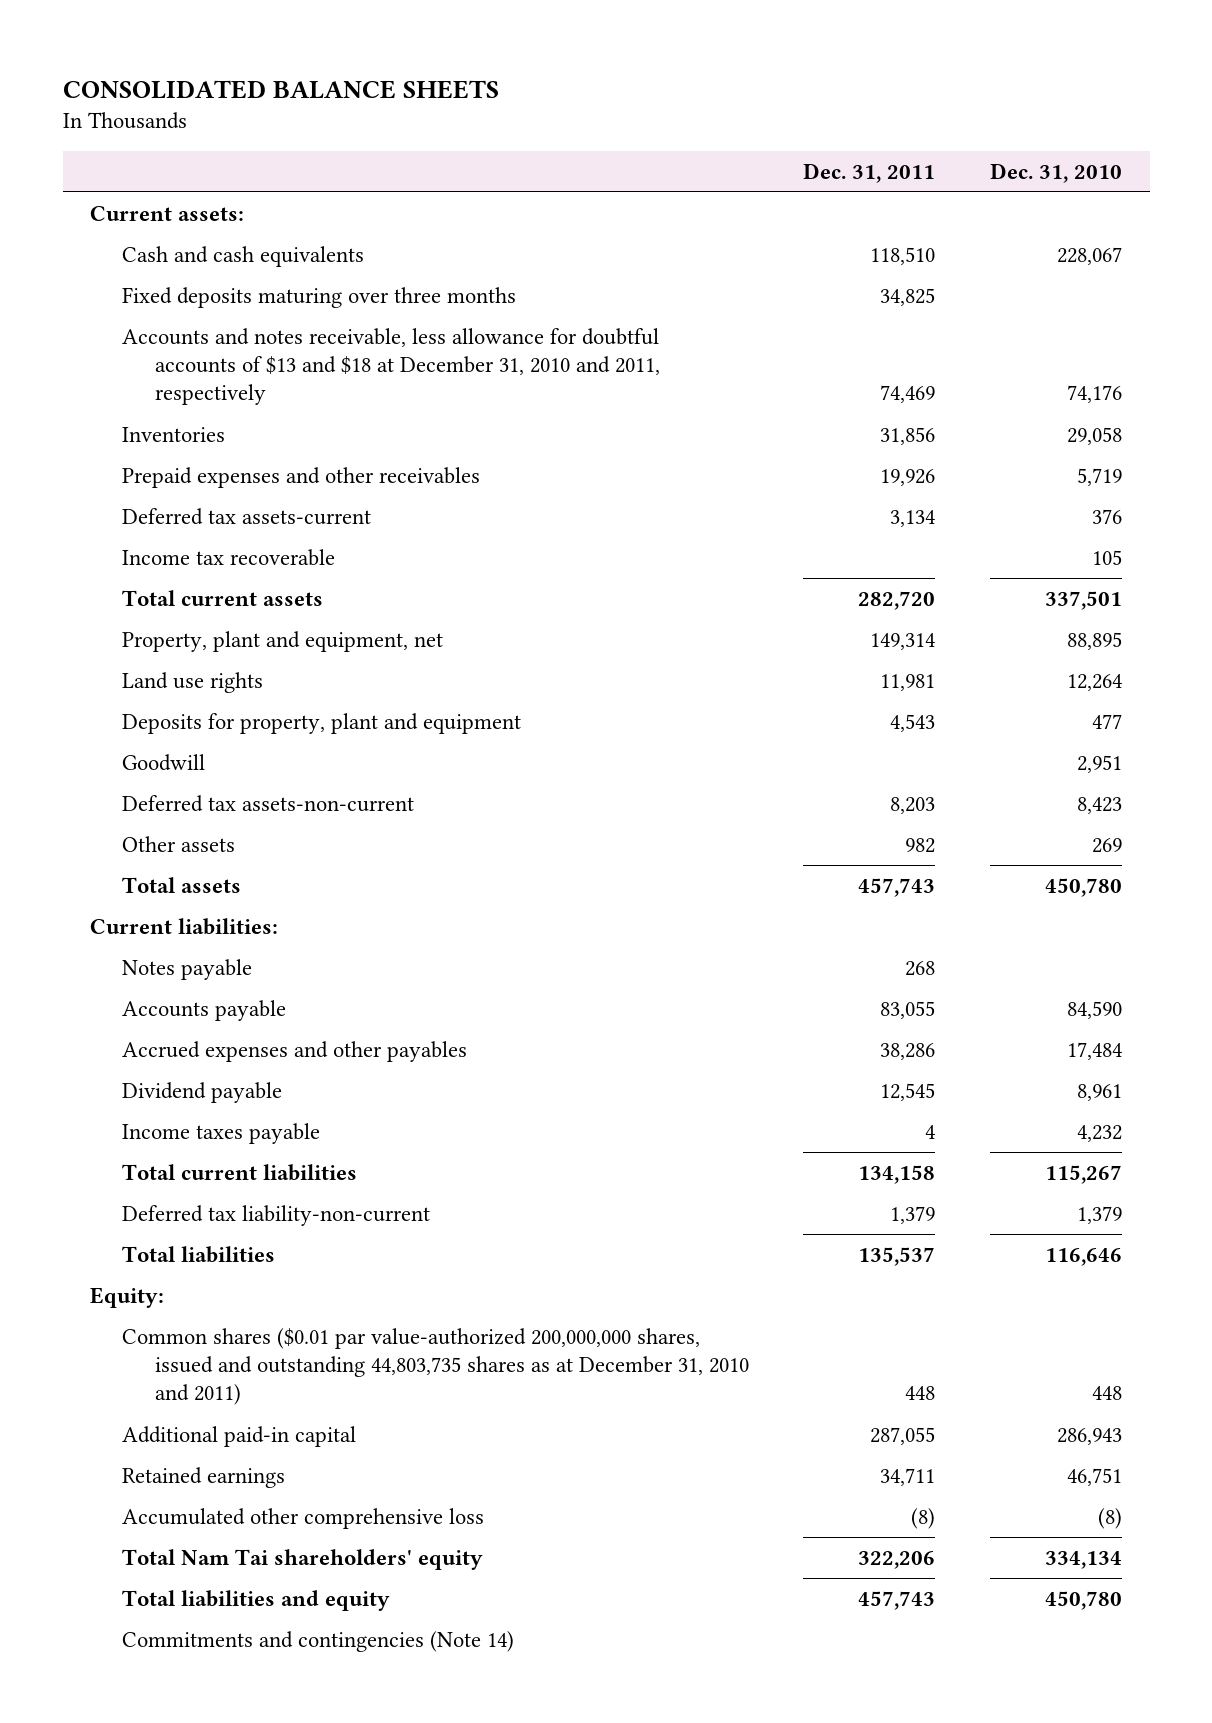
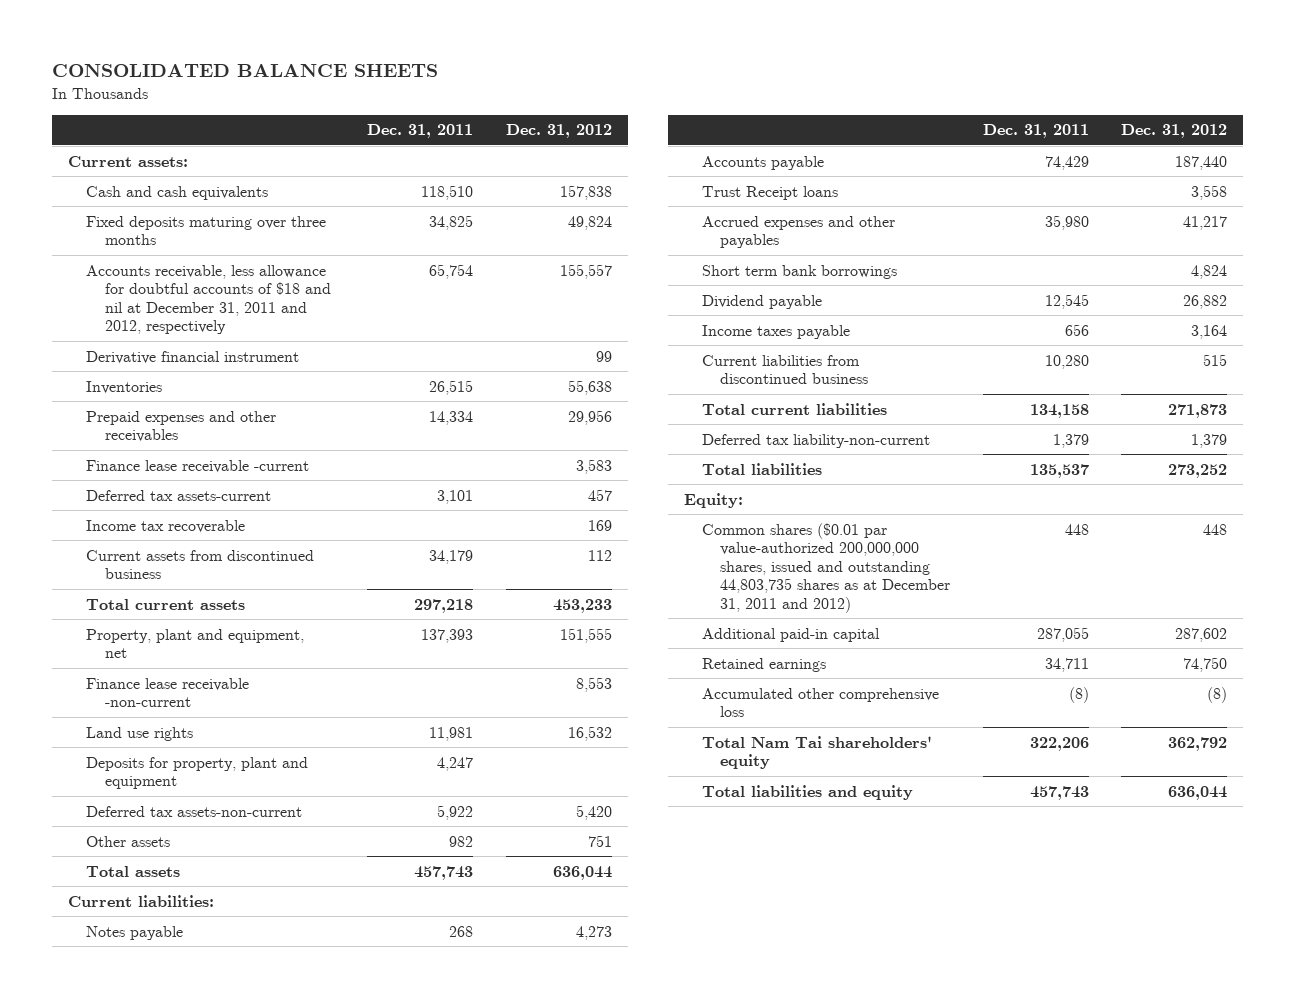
[990,162,1123,183] Dec. 31, 2010 -> none
none -> [505,124,612,139] Dec. 31, 2012
[122,327,660,406] Accounts and notes receivable, less allowance for doubtful accounts of $13 and $18 at December 31, 2010 and 2011, respectively -> [86,264,331,335] Accounts receivable, less allowance for doubtful accounts of $18 and nil at December 31, 2011 and 2012, respectively
[880,385,936,404] 74,469 -> [429,263,474,279] 65,754
none -> [86,350,300,364] Derivative financial instrument
[880,426,936,445] 31,856 -> [429,379,474,395] 26,515
[880,468,936,486] 19,926 -> [429,410,474,425] 14,334
none -> [86,459,310,473] Finance lease receivable -current
[890,509,936,527] 3,134 -> [437,489,474,504] 3,101
none -> [86,549,315,580] Current assets from discontinued business
[858,590,936,610] 282,720 -> [414,598,474,613] 297,218
[870,632,936,650] 149,314 -> [421,628,474,643] 137,393
none -> [86,677,250,708] Finance lease receivable -non-current
[122,753,206,771] Goodwill -> none
[890,713,936,732] 4,543 -> [437,756,474,771] 4,247
[890,796,936,814] 8,203 -> [437,804,474,820] 5,922
[880,1000,936,1019] 83,055 -> [1044,155,1089,170] 74,429
none -> [702,185,839,200] Trust Receipt loans
[880,1042,936,1060] 38,286 -> [1044,214,1089,230] 35,980
none -> [702,264,898,279] Short term bank borrowings
[925,1124,936,1139] 4 -> [1064,323,1089,336] 656
none -> [702,354,869,385] Current liabilities from discontinued business
[122,1327,749,1406] Common shares ($0.01 par value-authorized 200,000,000 shares, issued and outstanding 44,803,735 shares as at December 31, 2010 and 2011) -> [702,522,951,613] Common shares ($0.01 par value-authorized 200,000,000 shares, issued and outstanding 44,803,735 shares as at December 31, 2011 and 2012)
[122,1630,515,1652] Commitments and contingencies (Note 14) -> none

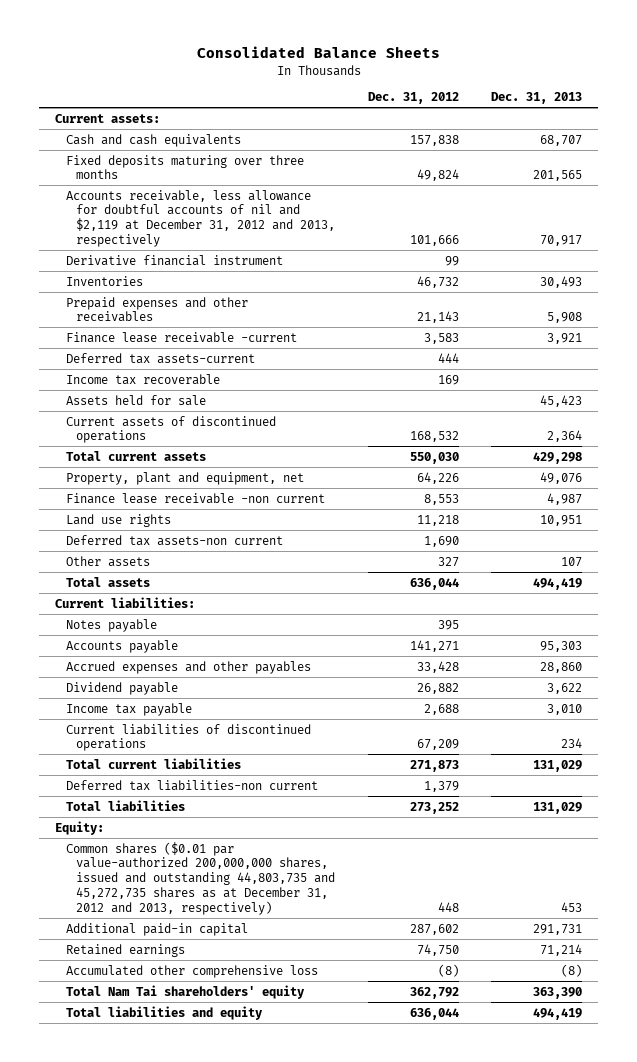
[52,64,439,78] CONSOLIDATED BALANCE SHEETS -> [196,46,440,59] Consolidated Balance Sheets
[367,124,474,139] Dec. 31, 2011 -> none
none -> [491,92,583,105] Dec. 31, 2013
[86,264,331,335] Accounts receivable, less allowance for doubtful accounts of $18 and nil at December 31, 2011 and 2012, respectively -> [65,189,335,248] Accounts receivable, less allowance for doubtful accounts of nil and $2,119 at December 31, 2012 and 2013, respectively
[559,263,612,279] 155,557 -> [409,235,459,247] 101,666
[567,379,612,395] 55,638 -> [416,275,459,288] 46,732
[567,409,612,425] 29,956 -> [416,311,459,324] 21,143
[587,488,612,501] 457 -> [437,352,459,363] 444
[86,756,309,790] Deposits for property, plant and equipment -> none
none -> [65,394,206,406] Assets held for sale
[86,549,315,580] Current assets from discontinued business -> [65,415,276,444] Current assets of discontinued operations
[587,549,612,561] 112 -> [409,431,459,443] 168,532
[552,598,612,613] 453,233 -> [409,451,459,464] 550,030
[559,627,612,643] 151,555 -> [416,471,459,484] 64,226
[86,677,250,708] Finance lease receivable -non-current -> [65,492,325,504] Finance lease receivable -non current
[567,725,612,741] 16,532 -> [416,514,459,526] 11,218
[86,805,303,817] Deferred tax assets-non-current -> [65,534,283,546] Deferred tax assets-non current
[575,804,612,820] 5,420 -> [423,535,459,547] 1,690
[587,834,612,847] 751 -> [437,556,459,567] 327
[702,185,839,200] Trust Receipt loans -> none
[702,264,898,279] Short term bank borrowings -> none
[575,925,612,940] 4,273 -> [437,619,459,630] 395
[1175,155,1228,170] 187,440 -> [409,639,459,652] 141,271
[1183,215,1228,230] 41,217 -> [416,660,459,673] 33,428
[702,324,851,339] Income taxes payable -> [65,702,192,716] Income tax payable
[1191,324,1228,339] 3,164 -> [423,703,459,715] 2,688
[702,354,869,385] Current liabilities from discontinued business -> [65,723,311,752] Current liabilities of discontinued operations
[1203,353,1228,366] 515 -> [416,739,459,751] 67,209
[702,433,931,448] Deferred tax liability-non-current -> [65,779,318,791] Deferred tax liabilities-non current
[702,522,951,613] Common shares ($0.01 par value-authorized 200,000,000 shares, issued and outstanding 44,803,735 shares as at December 31, 2011 and 2012) -> [65,841,335,915] Common shares ($0.01 par value-authorized 200,000,000 shares, issued and outstanding 44,803,735 and 45,272,735 shares as at December 31, 2012 and 2013, respectively)

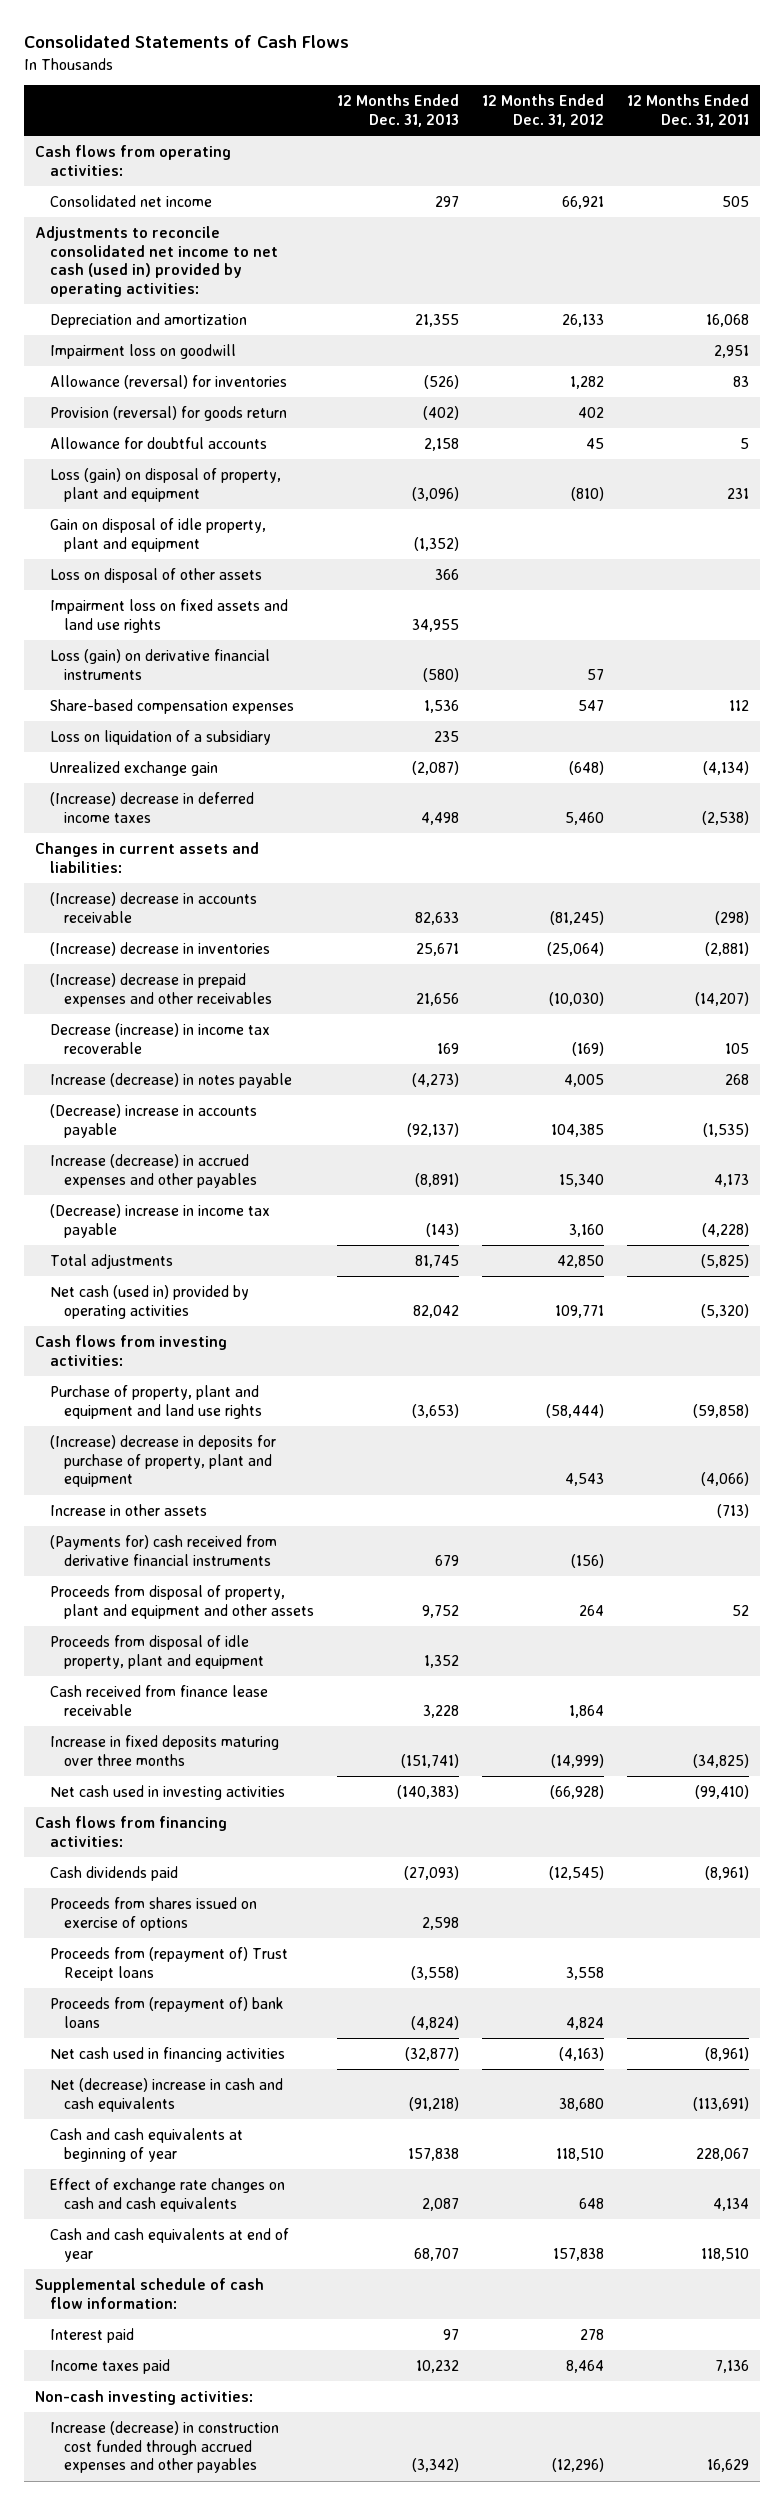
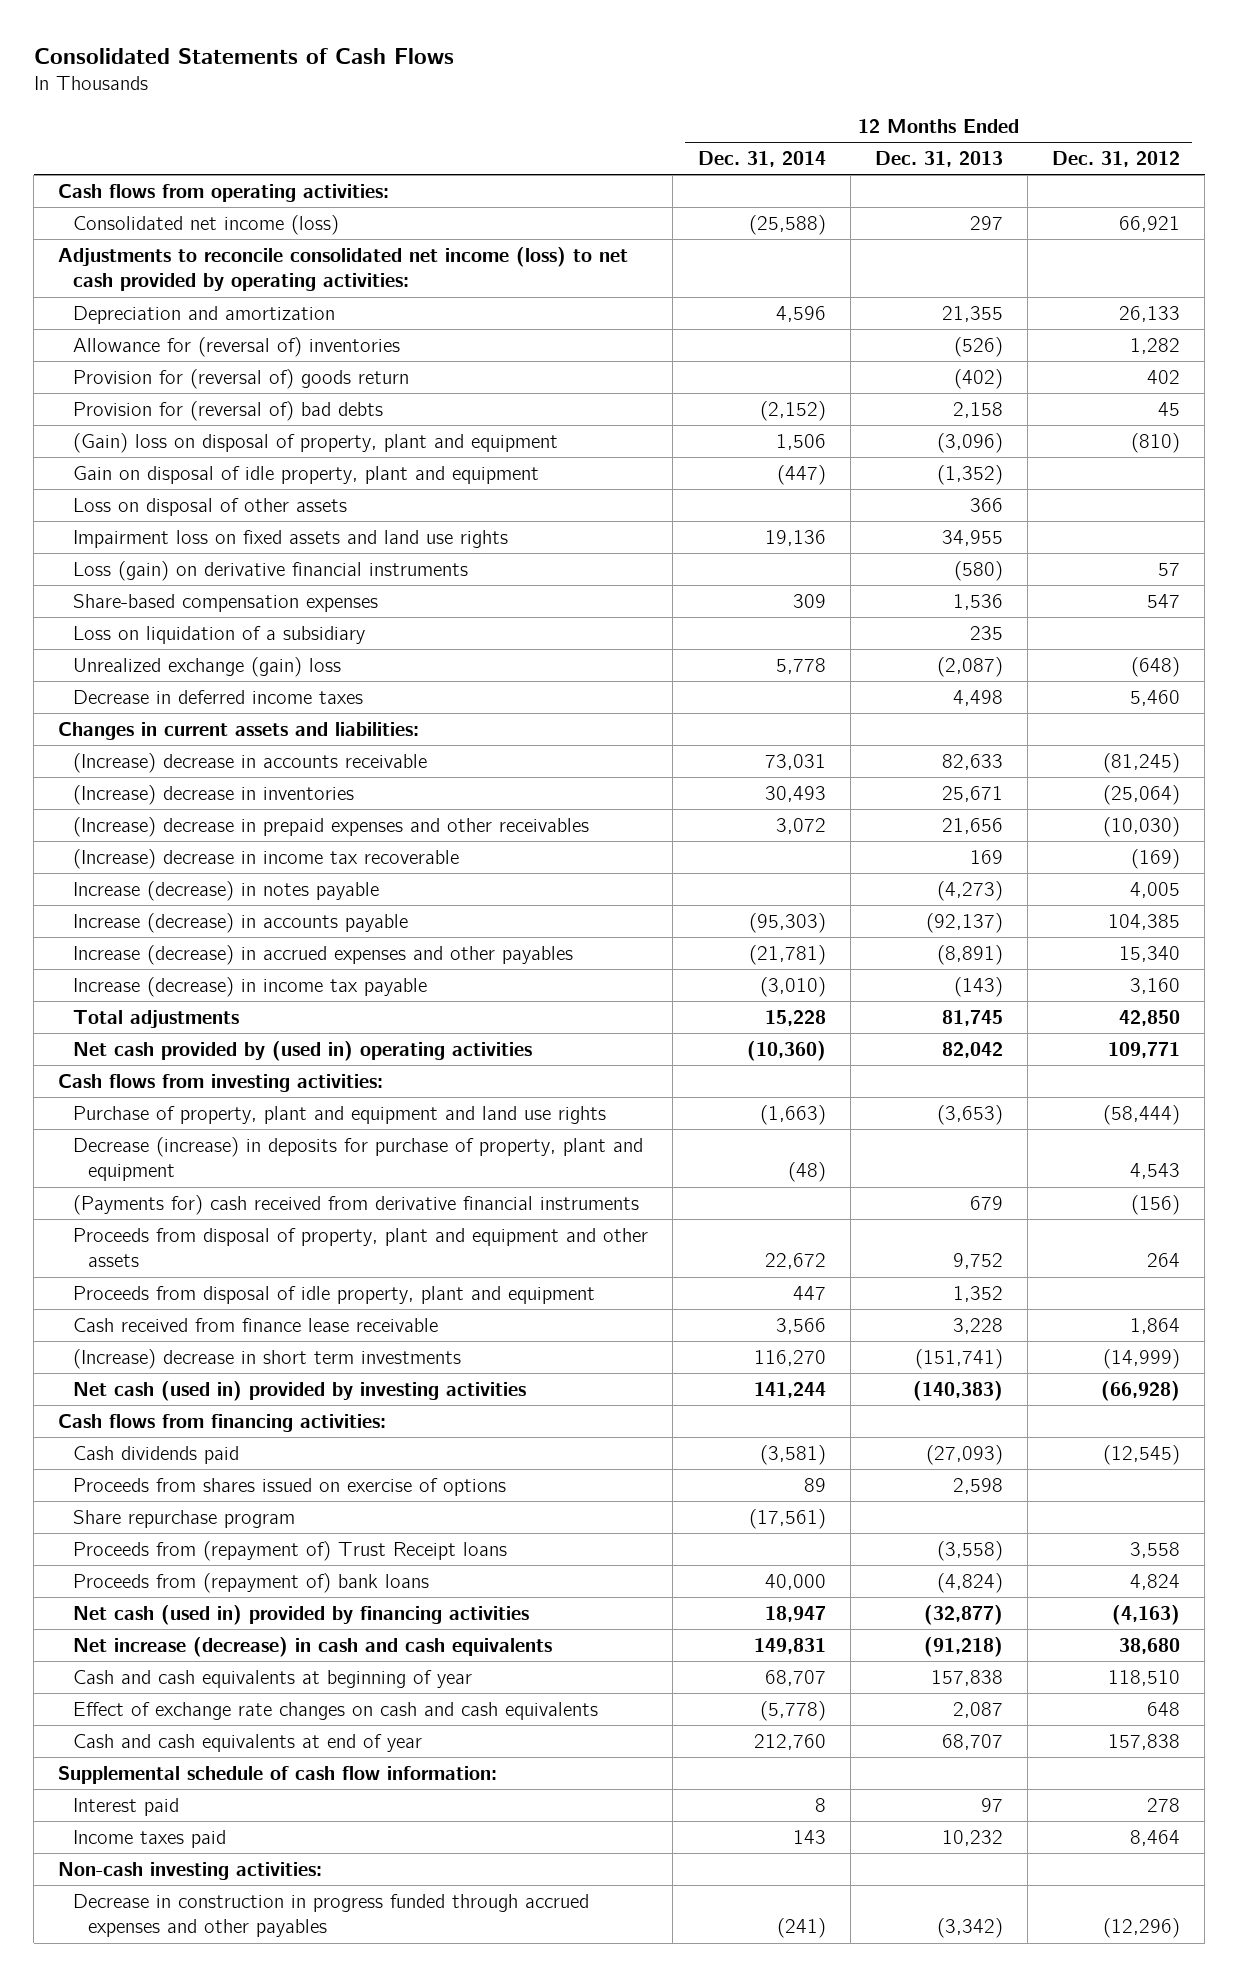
[626,94,749,127] 12 Months Ended Dec. 31, 2011 -> none
none -> [697,150,826,167] Dec. 31, 2014
[49,194,212,207] Consolidated net income -> [73,214,340,235] Consolidated net income (loss)
[35,225,278,298] Adjustments to reconcile consolidated net income to net cash (used in) provided by operating activities: -> [58,246,629,292] Adjustments to reconcile consolidated net income (loss) to net cash provided by operating activities:
[49,343,236,359] Impairment loss on goodwill -> none
[49,374,287,389] Allowance (reversal) for inventories -> [73,336,401,357] Allowance for (reversal of) inventories
[49,405,287,421] Provision (reversal) for goods return -> [73,368,410,389] Provision for (reversal of) goods return
[49,436,267,449] Allowance for doubtful accounts -> [73,400,384,421] Provision for (reversal of) bad debts
[49,467,281,502] Loss (gain) on disposal of property, plant and equipment -> [73,432,559,453] (Gain) loss on disposal of property, plant and equipment
[49,760,218,776] Unrealized exchange gain -> [73,656,342,677] Unrealized exchange (gain) loss
[49,791,254,823] (Increase) decrease in deferred income taxes -> [73,689,364,704] Decrease in deferred income taxes
[49,1022,270,1054] Decrease (increase) in income tax recoverable -> [73,848,460,869] (Increase) decrease in income tax recoverable
[49,1103,257,1138] (Decrease) increase in accounts payable -> [73,912,409,933] Increase (decrease) in accounts payable
[49,1203,270,1238] (Decrease) increase in income tax payable -> [73,976,428,997] Increase (decrease) in income tax payable
[49,1284,249,1319] Net cash (used in) provided by operating activities -> [73,1040,533,1061] Net cash provided by (used in) operating activities
[49,1503,207,1516] Increase in other assets -> none
[49,1434,276,1488] (Increase) decrease in deposits for purchase of property, plant and equipment -> [73,1136,644,1182] Decrease (increase) in deposits for purchase of property, plant and equipment
[49,1734,279,1766] Increase in fixed deposits maturing over three months -> [73,1348,462,1369] (Increase) decrease in short term investments
[49,1784,285,1800] Net cash used in investing activities -> [73,1380,527,1401] Net cash (used in) provided by investing activities
none -> [73,1509,296,1528] Share repurchase program
[49,2046,285,2062] Net cash used in financing activities -> [73,1604,530,1625] Net cash (used in) provided by financing activities
[49,2077,283,2112] Net (decrease) increase in cash and cash equivalents -> [73,1636,553,1657] Net increase (decrease) in cash and cash equivalents
[49,2420,279,2474] Increase (decrease) in construction cost funded through accrued expenses and other payables -> [73,1893,590,1938] Decrease in construction in progress funded through accrued expenses and other payables

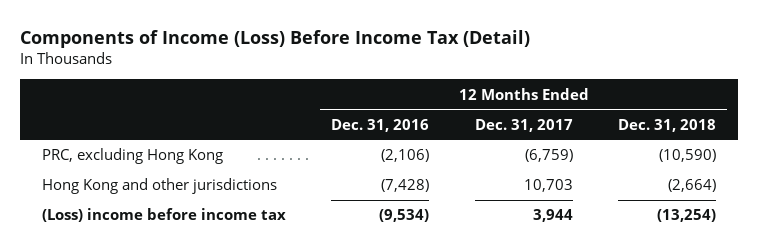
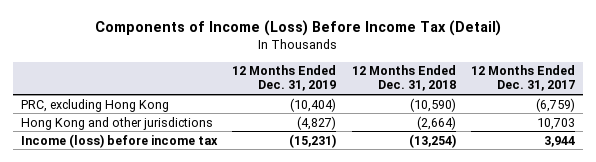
[331,118,430,132] Dec. 31, 2016 -> none
none -> [232,65,337,92] 12 Months Ended Dec. 31, 2019
[42,208,287,223] (Loss) income before income tax -> [20,133,218,148] Income (loss) before income tax

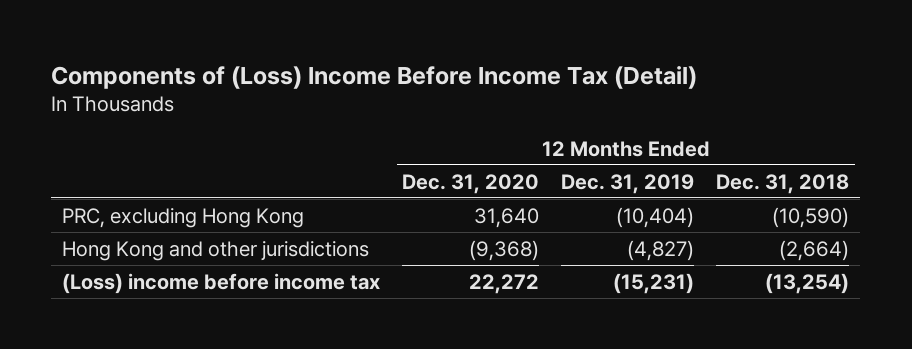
[94,20,501,37] Components of Income (Loss) Before Income Tax (Detail) -> [51,65,698,89] Components of (Loss) Income Before Income Tax (Detail)
[471,65,576,92] 12 Months Ended Dec. 31, 2017 -> none
none -> [402,173,540,194] Dec. 31, 2020
[20,133,218,148] Income (loss) before income tax -> [62,272,381,294] (Loss) income before income tax

